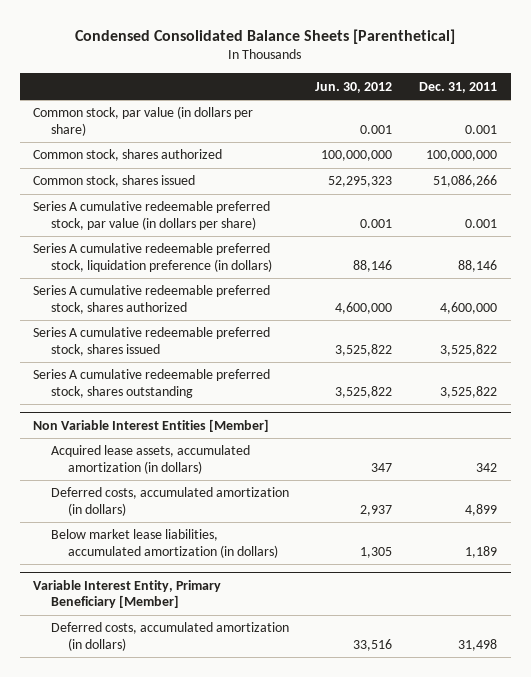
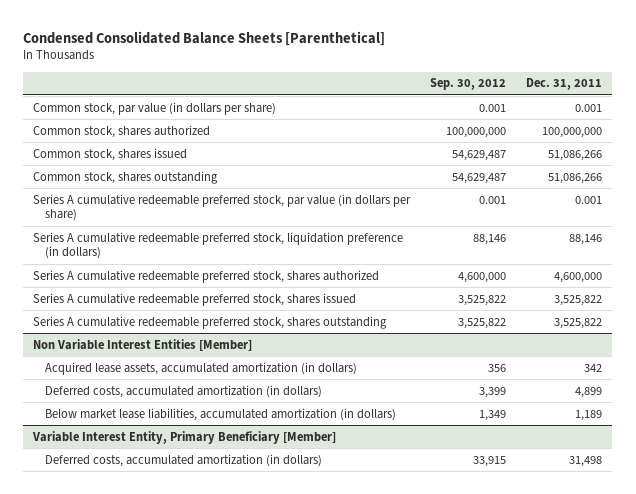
[315,81,393,93] Jun. 30, 2012 -> none
none -> [430,78,507,91] Sep. 30, 2012
none -> [33,170,219,184] Common stock, shares outstanding

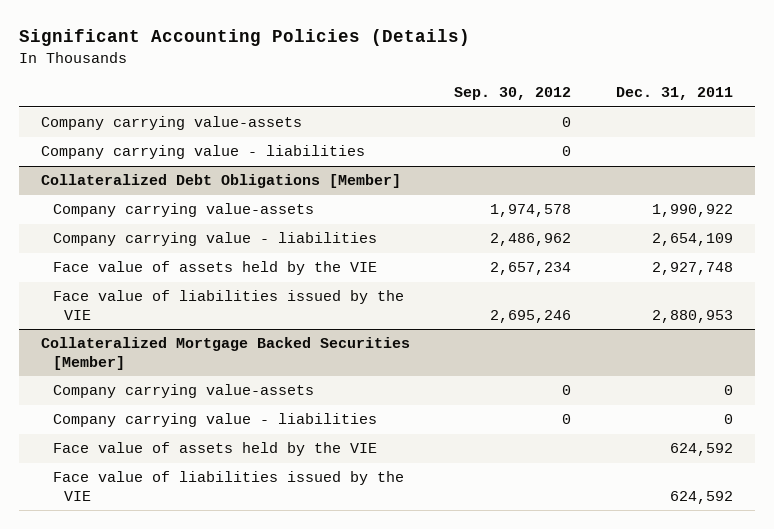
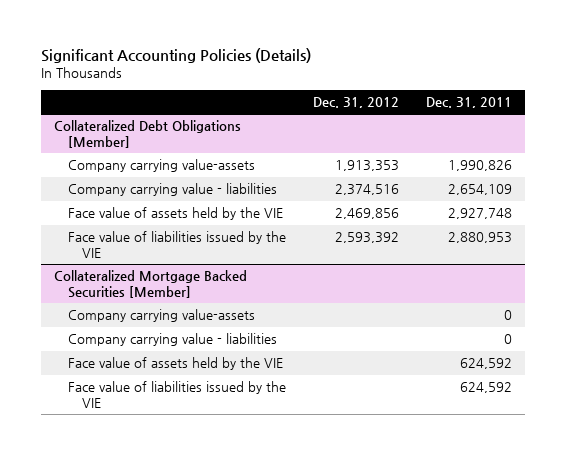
[454,87,572,101] Sep. 30, 2012 -> none
none -> [312,96,399,108] Dec. 31, 2012
[41,116,303,131] Company carrying value-assets -> none
[41,145,366,160] Company carrying value - liabilities -> none
[651,204,733,218] 1,990,922 -> [447,160,512,172] 1,990,826

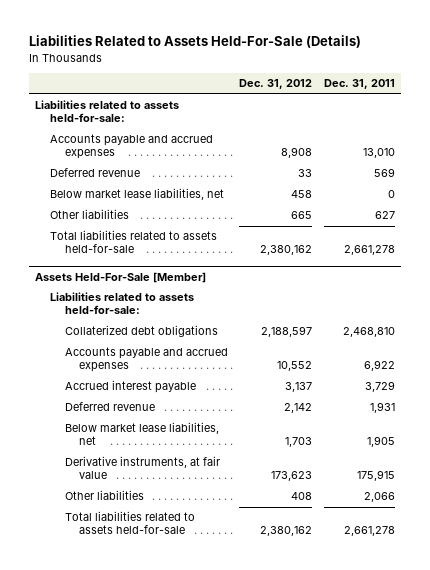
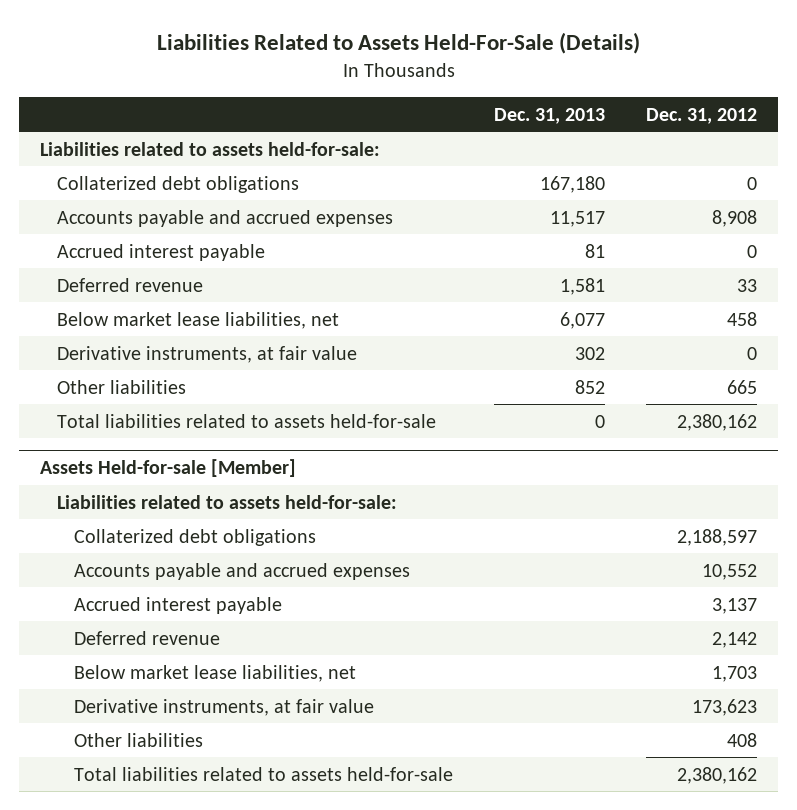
[324,79,396,90] Dec. 31, 2011 -> none
none -> [494,107,606,124] Dec. 31, 2013
none -> [56,175,299,193] Collaterized debt obligations
none -> [56,243,265,261] Accrued interest payable
none -> [56,345,357,363] Derivative instruments, at fair value
[34,271,206,283] Assets Held-For-Sale [Member] -> [39,459,296,478] Assets Held-for-sale [Member]

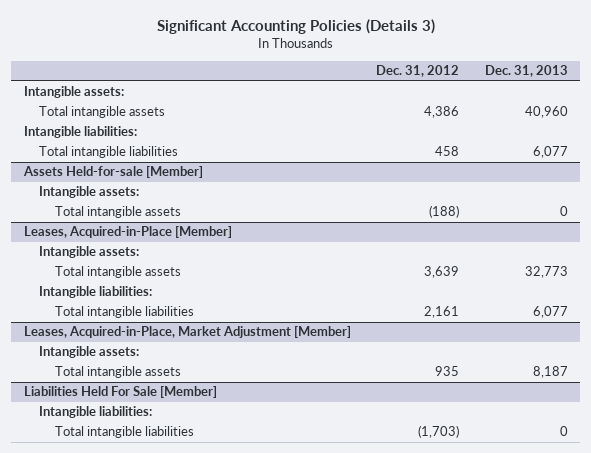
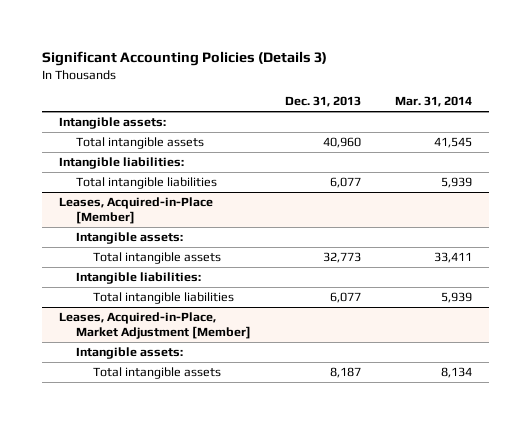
[376,65,460,78] Dec. 31, 2012 -> none
none -> [394,96,472,108] Mar. 31, 2014
[22,166,203,179] Assets Held-for-sale [Member] -> none
[39,186,140,199] Intangible assets: -> none
[55,206,182,219] Total intangible assets -> none
[23,386,217,399] Liabilities Held For Sale [Member] -> none
[39,406,153,419] Intangible liabilities: -> none
[55,426,195,439] Total intangible liabilities -> none

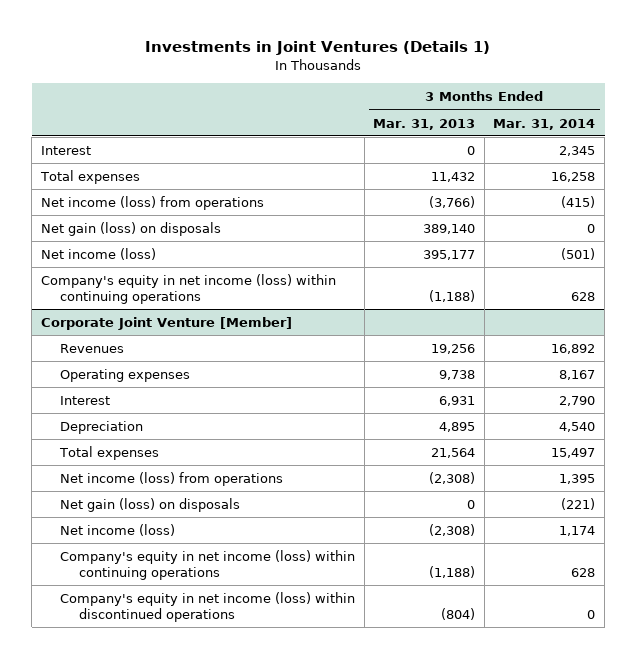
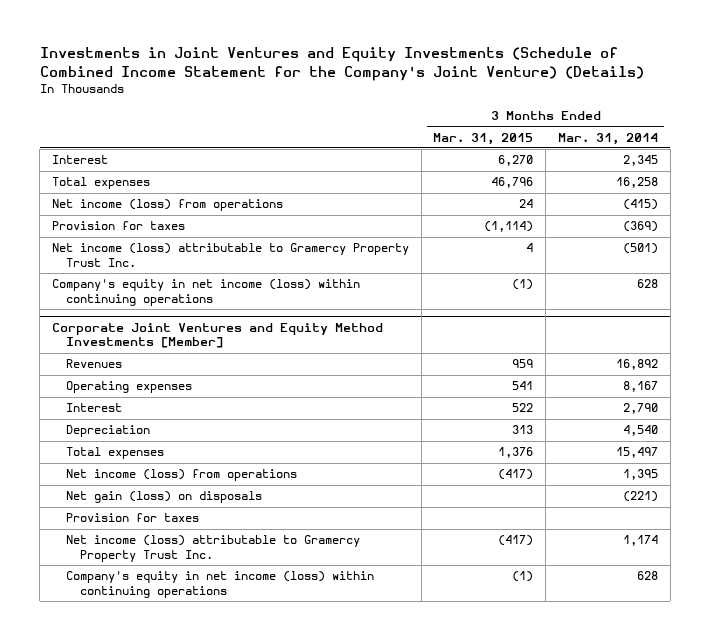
[145,41,491,56] Investments in Joint Ventures (Details 1) -> [39,47,644,81] Investments in Joint Ventures and Equity Investments (Schedule of Combined Income Statement for the Company's Joint Venture) (Details)
[373,118,476,130] Mar. 31, 2013 -> none
none -> [433,132,534,145] Mar. 31, 2015
[40,221,221,236] Net gain (loss) on disposals -> none
none -> [51,221,185,231] Provision for taxes
[40,247,156,260] Net income (loss) -> [51,243,409,267] Net income (loss) attributable to Gramercy Property Trust Inc.
[40,316,292,330] Corporate Joint Venture [Member] -> none
none -> [51,322,383,349] Corporate Joint Ventures and Equity Method Investments [Member]
none -> [65,513,199,523] Provision for taxes
[59,523,175,536] Net income (loss) -> [65,535,360,562] Net income (loss) attributable to Gramercy Property Trust Inc.
[59,591,355,623] Company's equity in net income (loss) within discontinued operations -> none

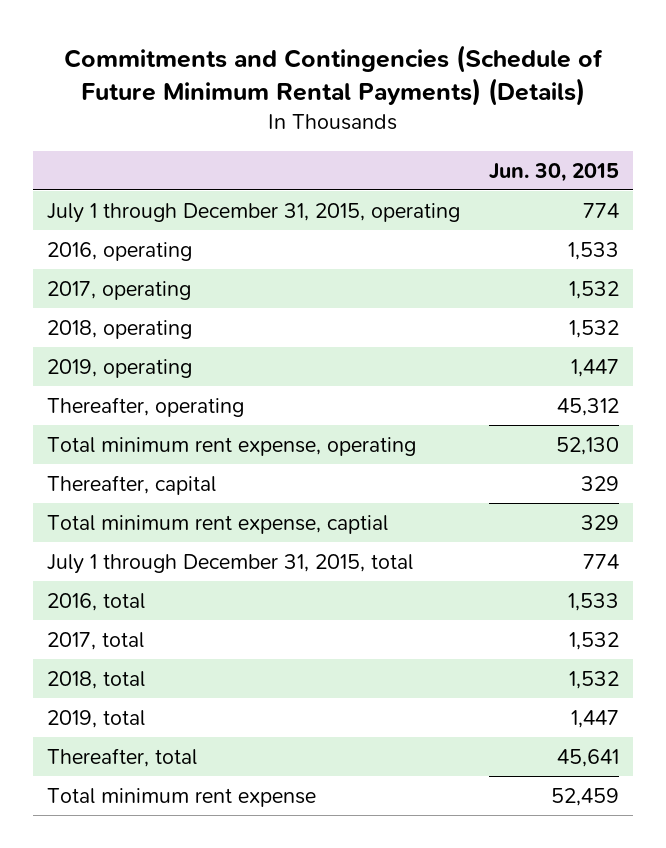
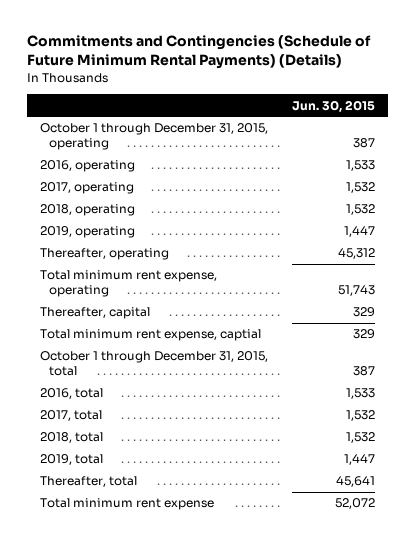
[47,202,461,223] July 1 through December 31, 2015, operating -> [39,123,268,151] October 1 through December 31, 2015, operating
[582,202,619,218] 774 -> [353,138,376,149] 387
[555,436,619,455] 52,130 -> [338,285,376,297] 51,743
[47,553,414,574] July 1 through December 31, 2015, total -> [39,351,268,377] October 1 through December 31, 2015, total
[582,553,619,569] 774 -> [353,366,376,377] 387
[550,787,619,806] 52,459 -> [335,498,376,510] 52,072

